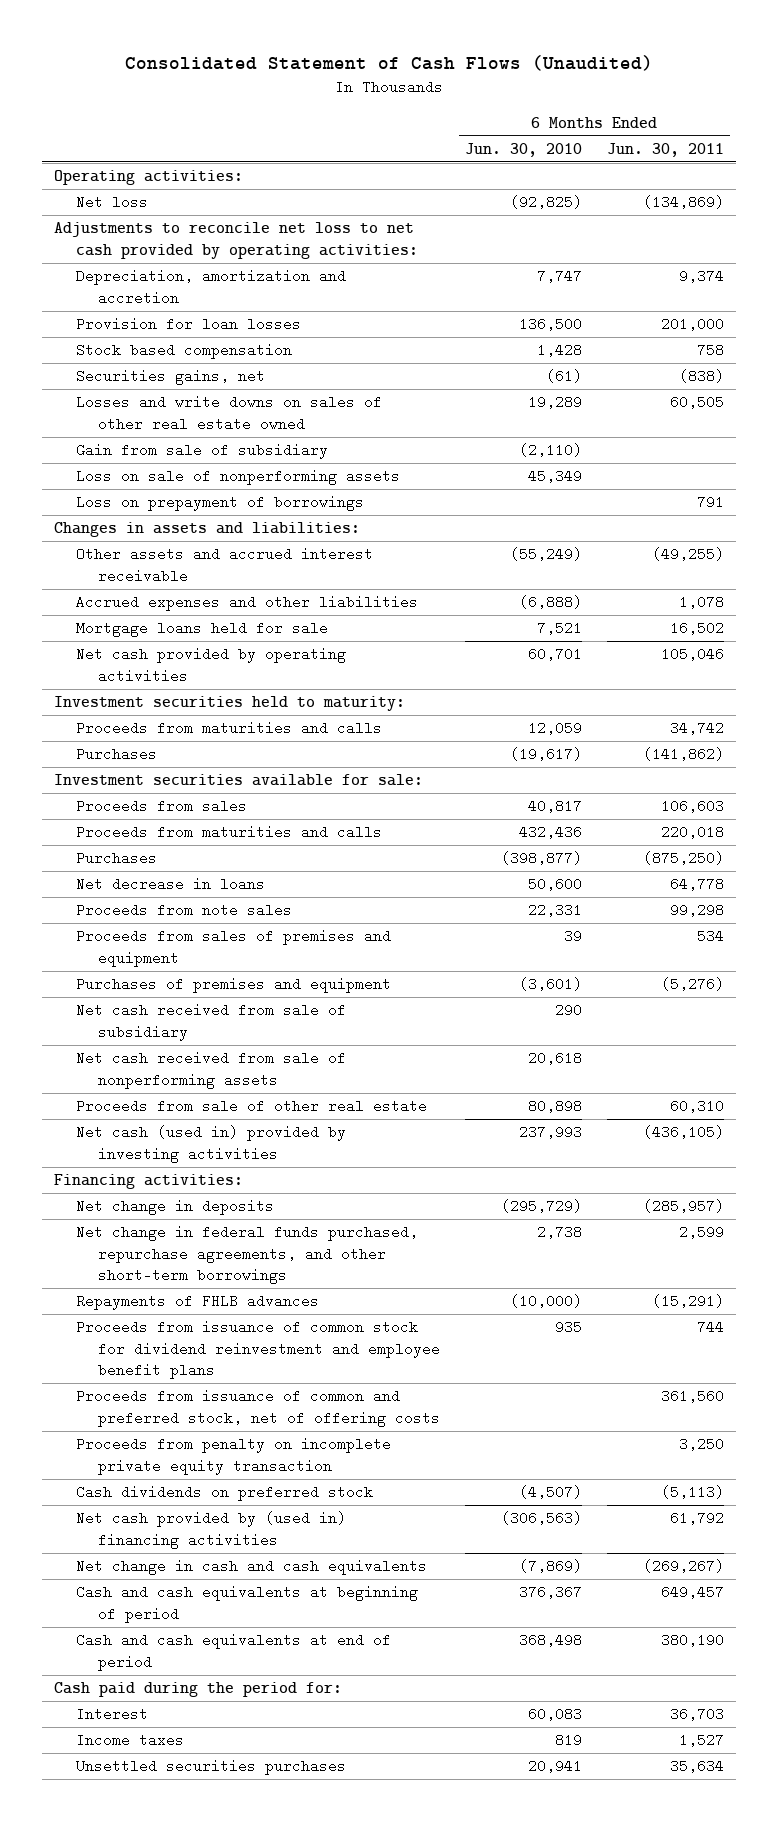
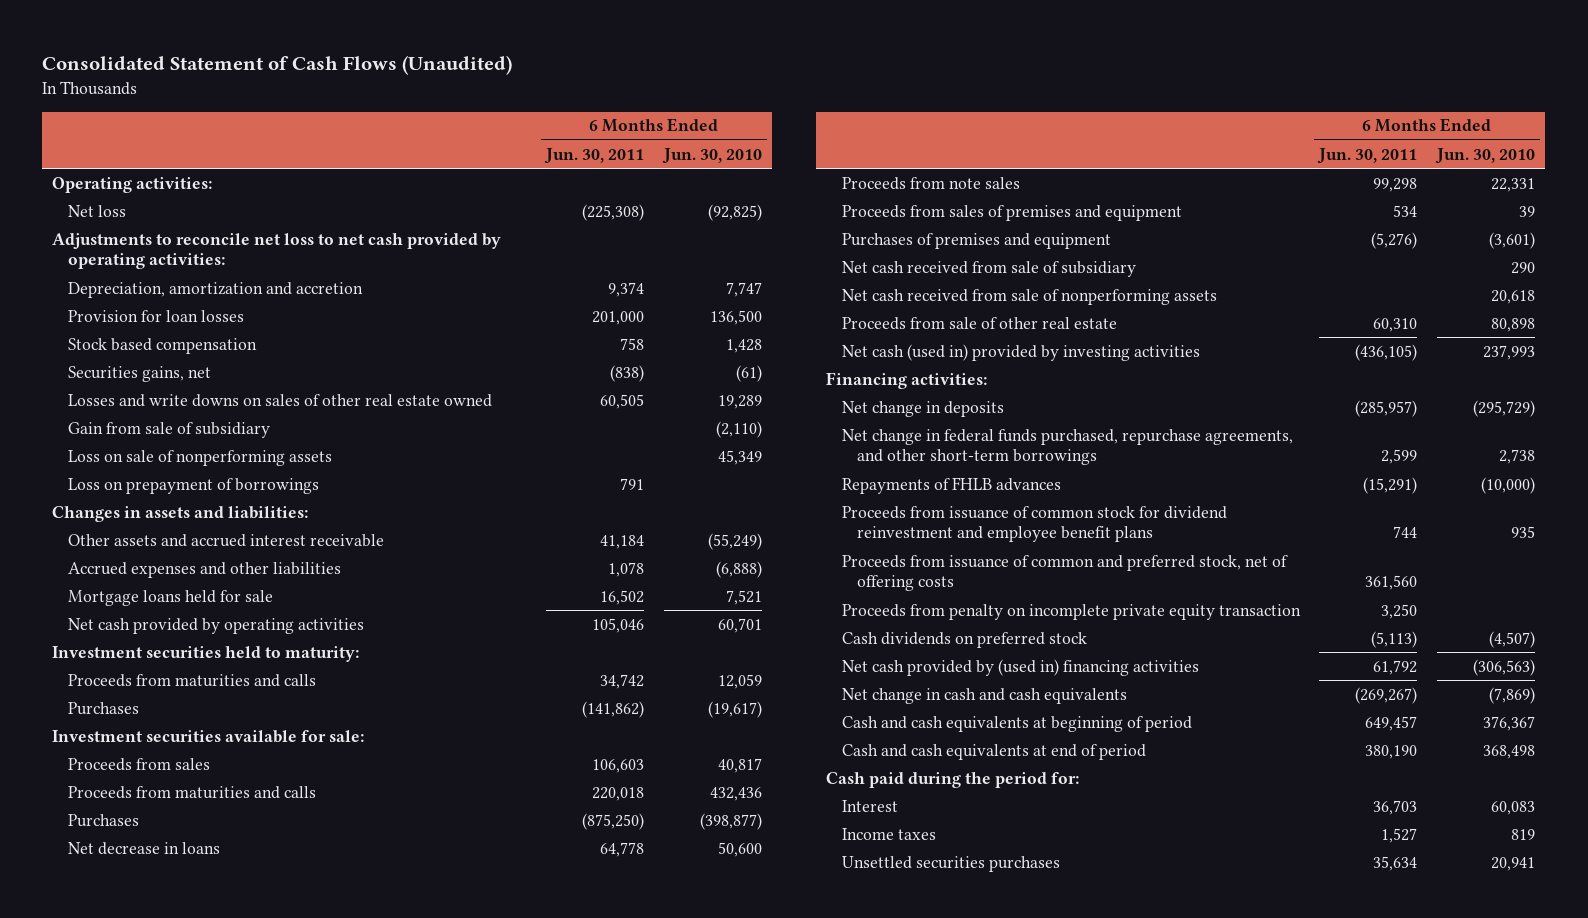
[642,195,724,210] (134,869) -> [581,203,644,221] (225,308)
[651,547,724,562] (49,255) -> [599,534,644,549] 41,184

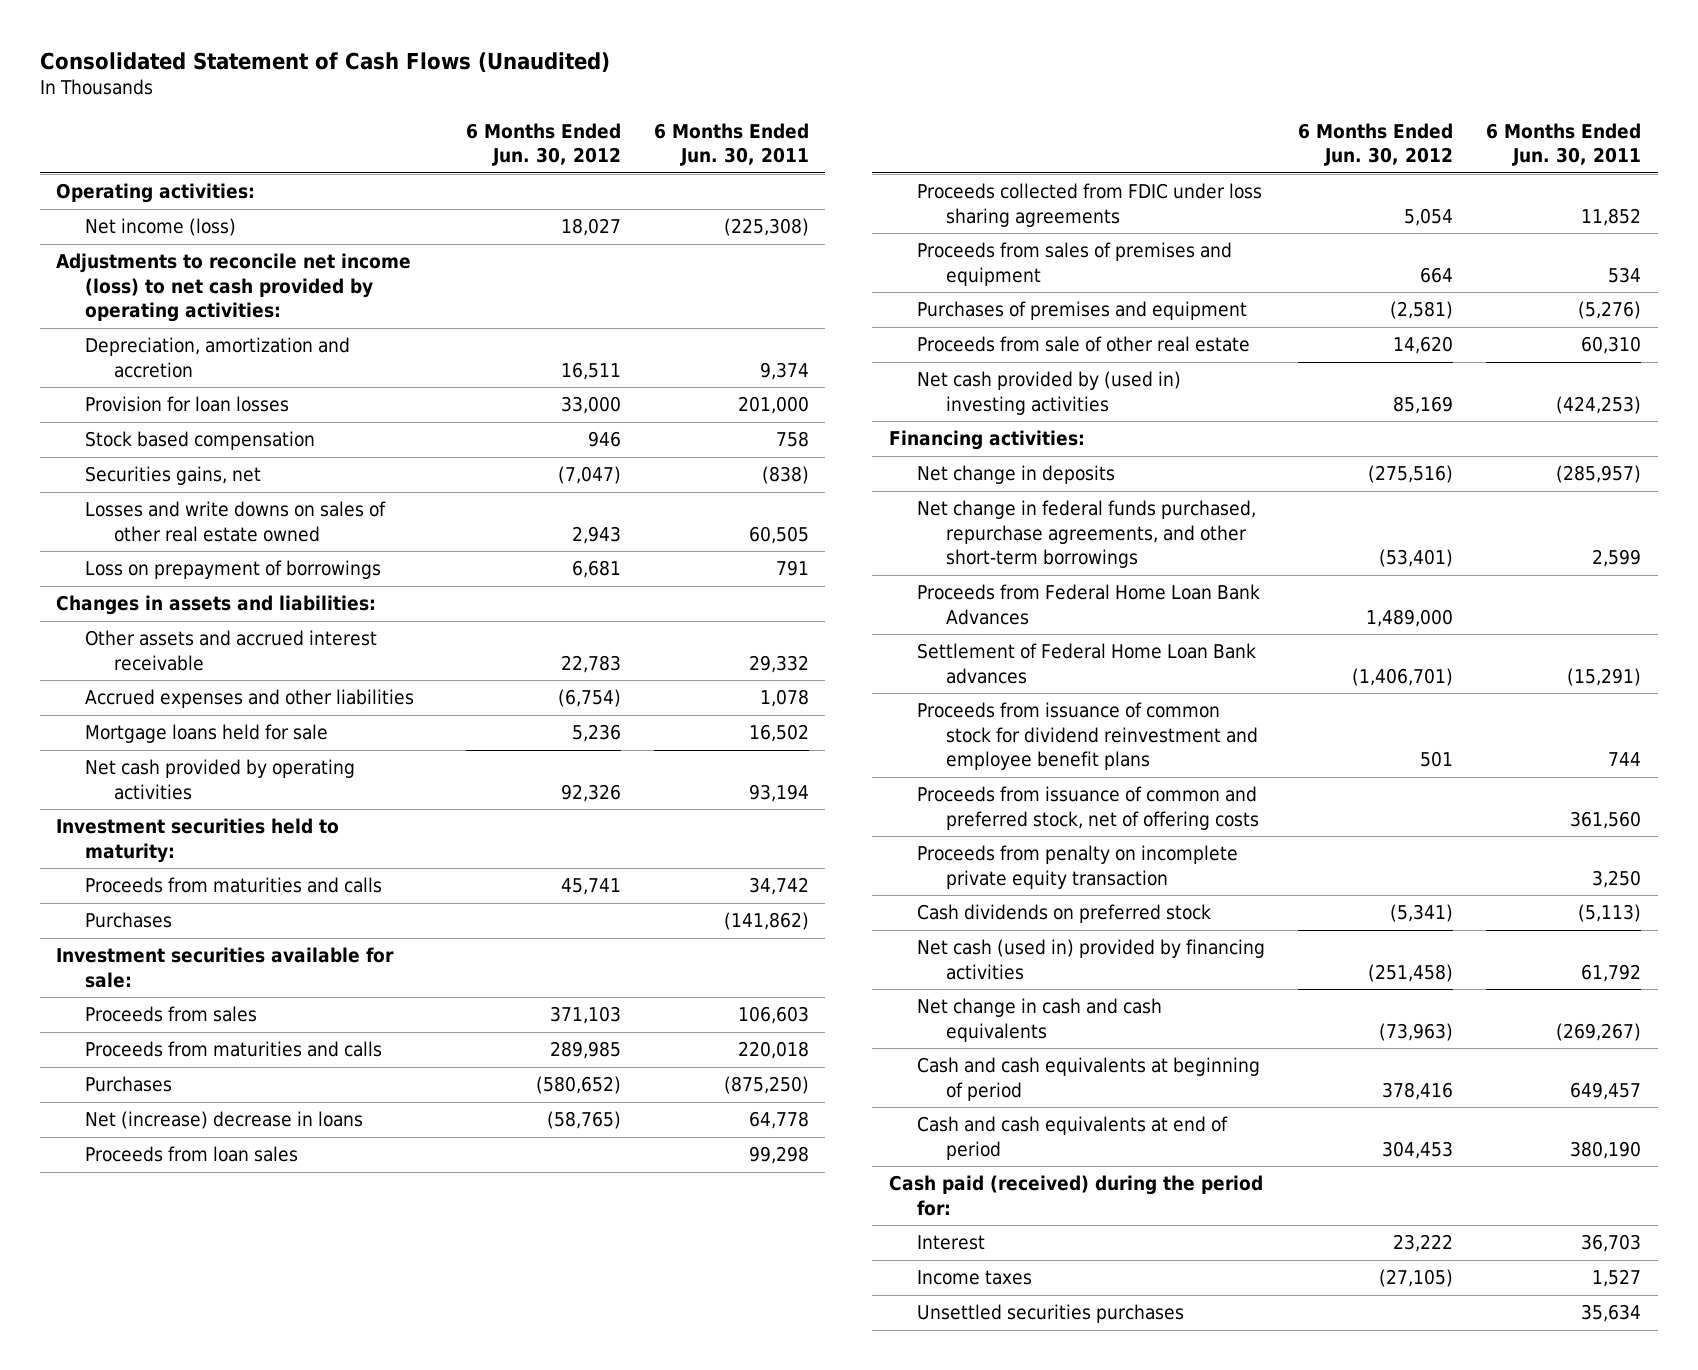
[661,147,762,164] Jun. 30, 2010 -> none
none -> [465,122,621,167] 6 Months Ended Jun. 30, 2012
[67,204,126,217] Net loss -> [85,218,237,237] Net income (loss)
[52,232,502,270] Adjustments to reconcile net loss to net cash provided by operating activities: -> [56,253,412,323] Adjustments to reconcile net income (loss) to net cash provided by operating activities:
[67,421,270,438] Gain from sale of subsidiary -> none
[67,449,332,466] Loss on sale of nonperforming assets -> none
[599,534,644,549] 41,184 -> [748,654,809,673] 29,332
[591,617,644,633] 105,046 -> [748,783,809,802] 93,194
[67,841,220,855] Net decrease in loans -> [85,1111,364,1130] Net (increase) decrease in loans
[841,176,1020,190] Proceeds from note sales -> [85,1146,299,1163] Proceeds from loan sales
none -> [917,183,1263,227] Proceeds collected from FDIC under loss sharing agreements
[841,260,1136,277] Net cash received from sale of subsidiary -> none
[841,288,1217,305] Net cash received from sale of nonperforming assets -> none
[841,343,1200,361] Net cash (used in) provided by investing activities -> [917,371,1182,415] Net cash provided by (used in) investing activities
[1355,343,1418,361] (436,105) -> [1556,395,1642,414] (424,253)
none -> [917,584,1261,625] Proceeds from Federal Home Loan Bank Advances
[841,476,1061,494] Repayments of FHLB advances -> [917,643,1257,684] Settlement of Federal Home Loan Bank advances
[841,658,1199,676] Net cash provided by (used in) financing activities -> [917,939,1266,980] Net cash (used in) provided by financing activities
[825,771,1079,788] Cash paid during the period for: -> [888,1175,1263,1216] Cash paid (received) during the period for:

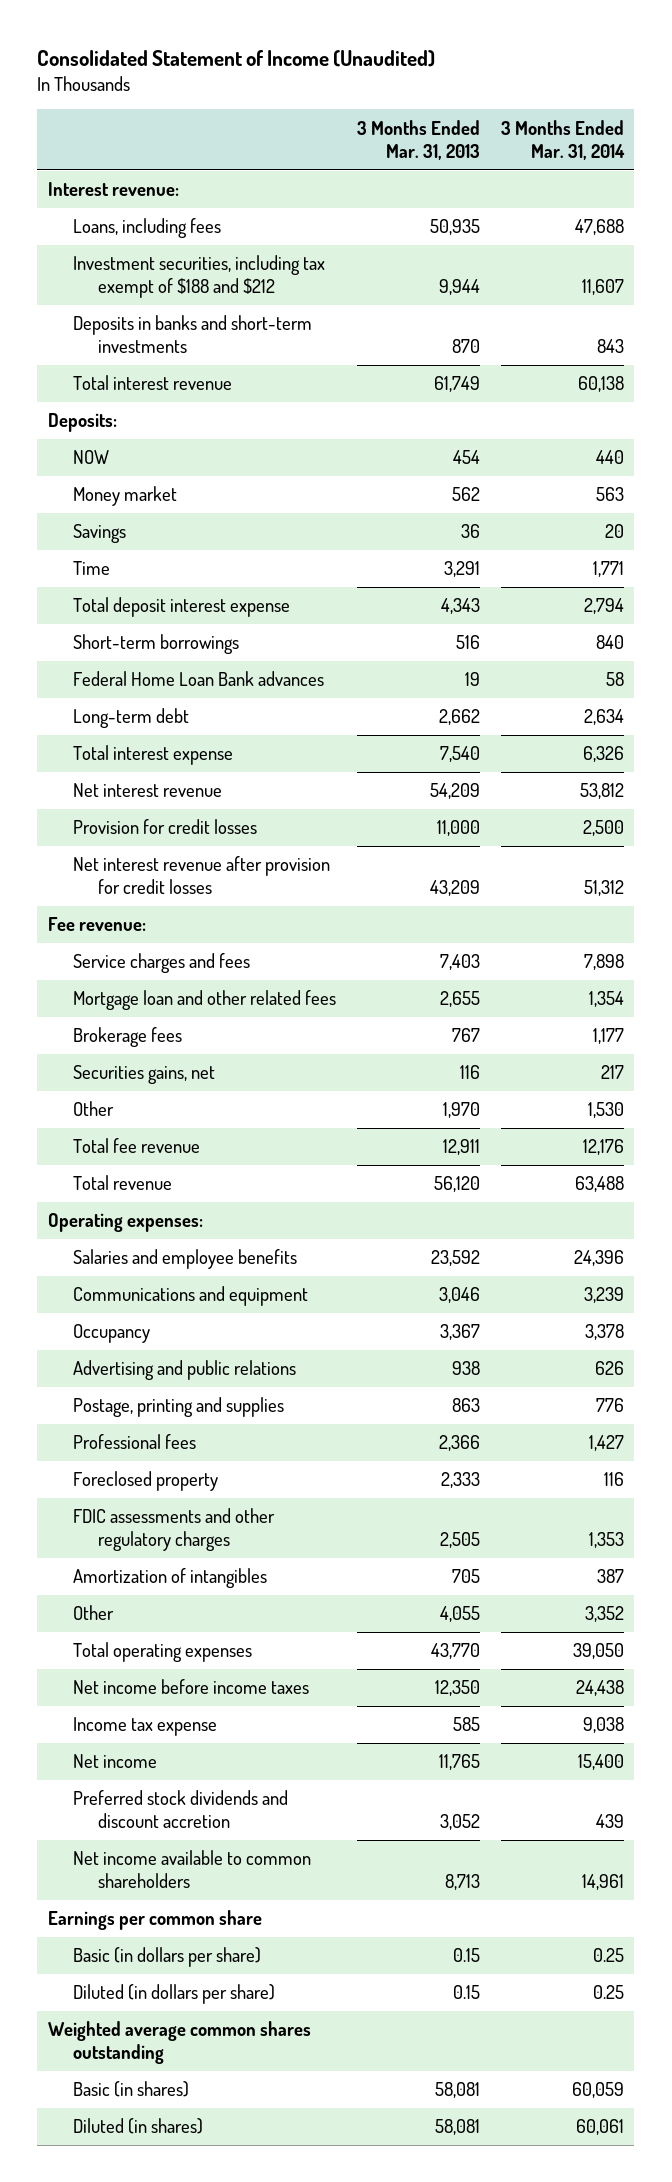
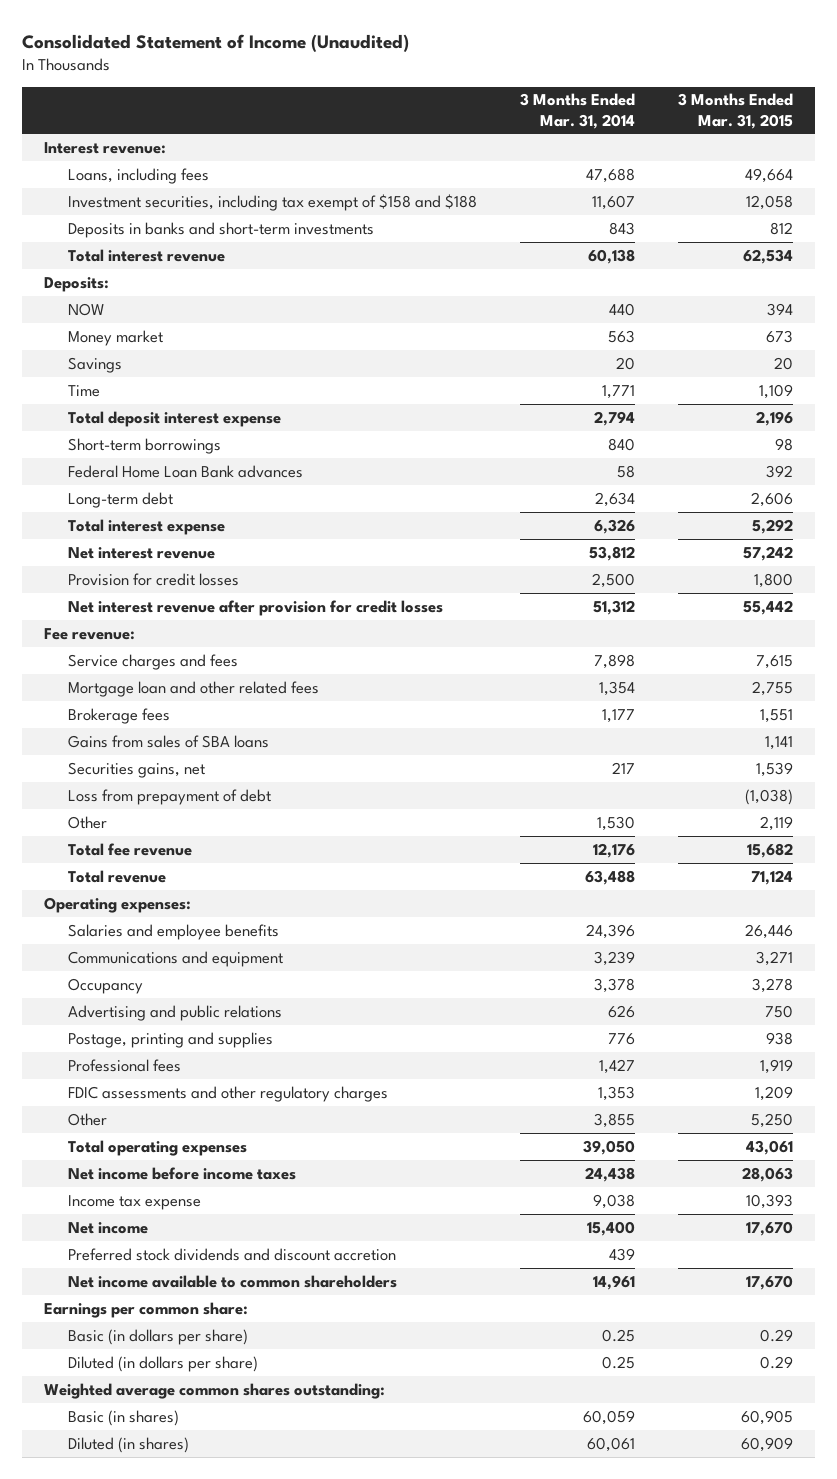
[356,119,480,160] 3 Months Ended Mar. 31, 2013 -> none
none -> [678,93,794,129] 3 Months Ended Mar. 31, 2015
[72,255,325,299] Investment securities, including tax exempt of $188 and $212 -> [68,193,478,211] Investment securities, including tax exempt of $158 and $188
none -> [68,734,270,748] Gains from sales of SBA loans
none -> [68,788,272,805] Loss from prepayment of debt
[72,1471,218,1492] Foreclosed property -> none
[72,1568,267,1589] Amortization of intangibles -> none
[584,1606,624,1623] 3,352 -> [594,1112,636,1128] 3,855
[47,1910,262,1931] Earnings per common share -> [43,1301,248,1318] Earnings per common share:
[47,2021,311,2065] Weighted average common shares outstanding -> [43,1382,385,1399] Weighted average common shares outstanding:

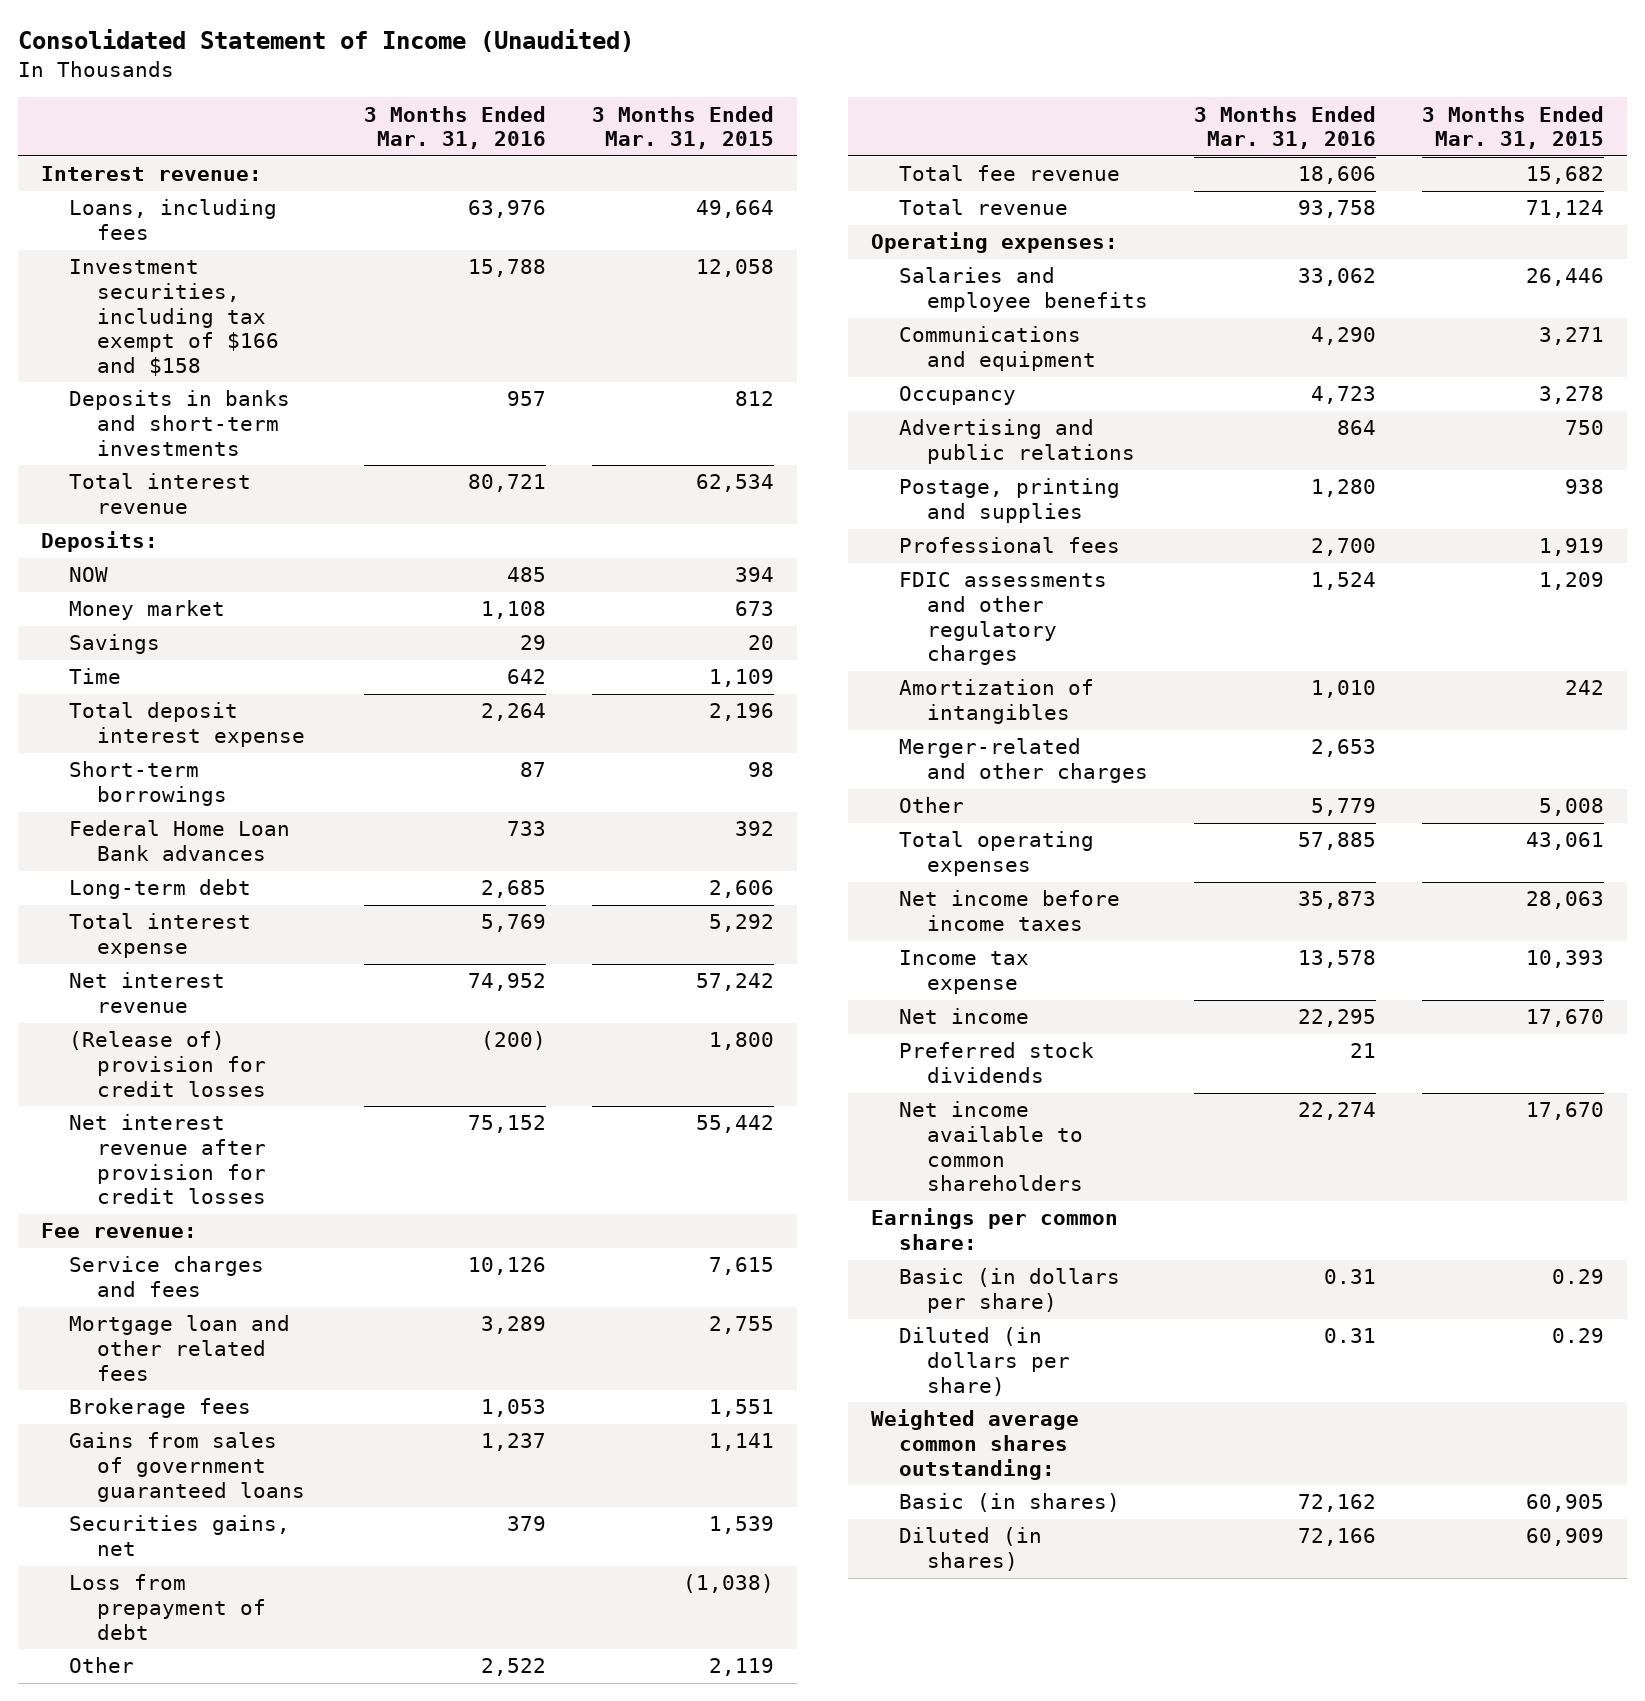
[520,93,636,129] 3 Months Ended Mar. 31, 2014 -> none
none -> [364,105,547,150] 3 Months Ended Mar. 31, 2016
[68,193,478,211] Investment securities, including tax exempt of $158 and $188 -> [68,259,280,376] Investment securities, including tax exempt of $166 and $158
[68,572,240,586] Provision for credit losses -> [68,1031,267,1097] (Release of) provision for credit losses
[68,734,270,748] Gains from sales of SBA loans -> [68,1432,306,1502] Gains from sales of government guaranteed loans
none -> [899,679,1095,725] Amortization of intangibles
none -> [899,738,1149,784] Merger-related and other charges
[751,1112,794,1128] 5,250 -> [1539,798,1605,817] 5,008
[68,1247,397,1261] Preferred stock dividends and discount accretion -> [899,1042,1095,1084] Preferred stock dividends

